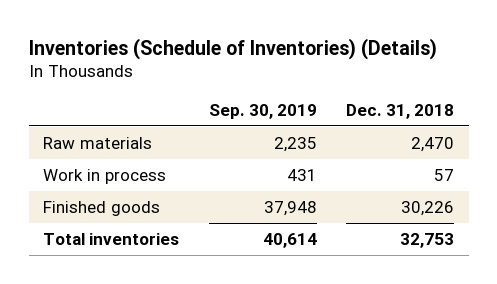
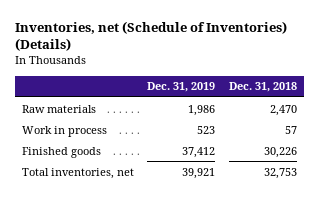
[28,37,437,60] Inventories (Schedule of Inventories) (Details) -> [14,21,287,52] Inventories, net (Schedule of Inventories) (Details)
[208,104,317,120] Sep. 30, 2019 -> none
none -> [147,82,216,93] Dec. 31, 2019
[43,232,180,245] Total inventories -> [21,167,134,179] Total inventories, net

